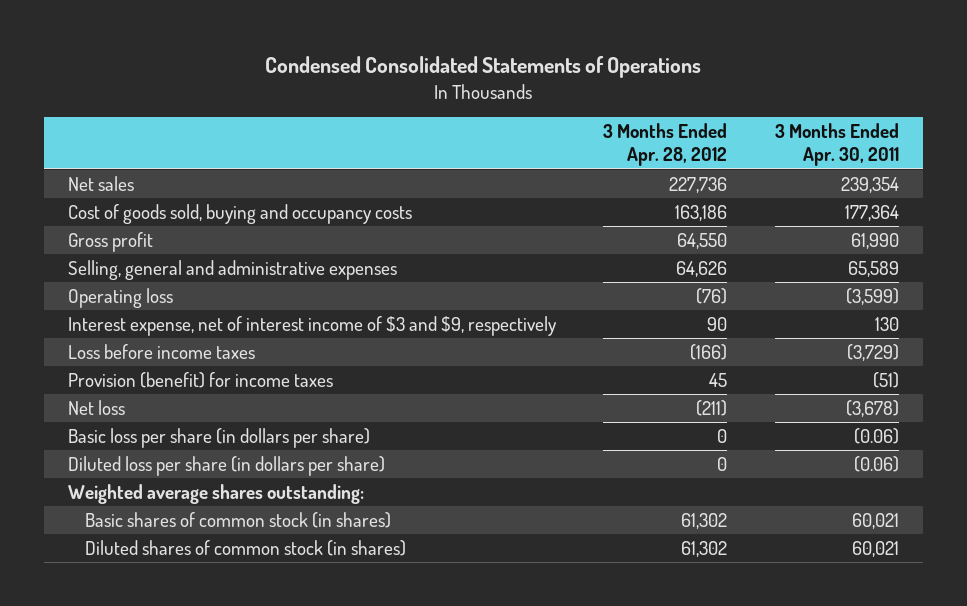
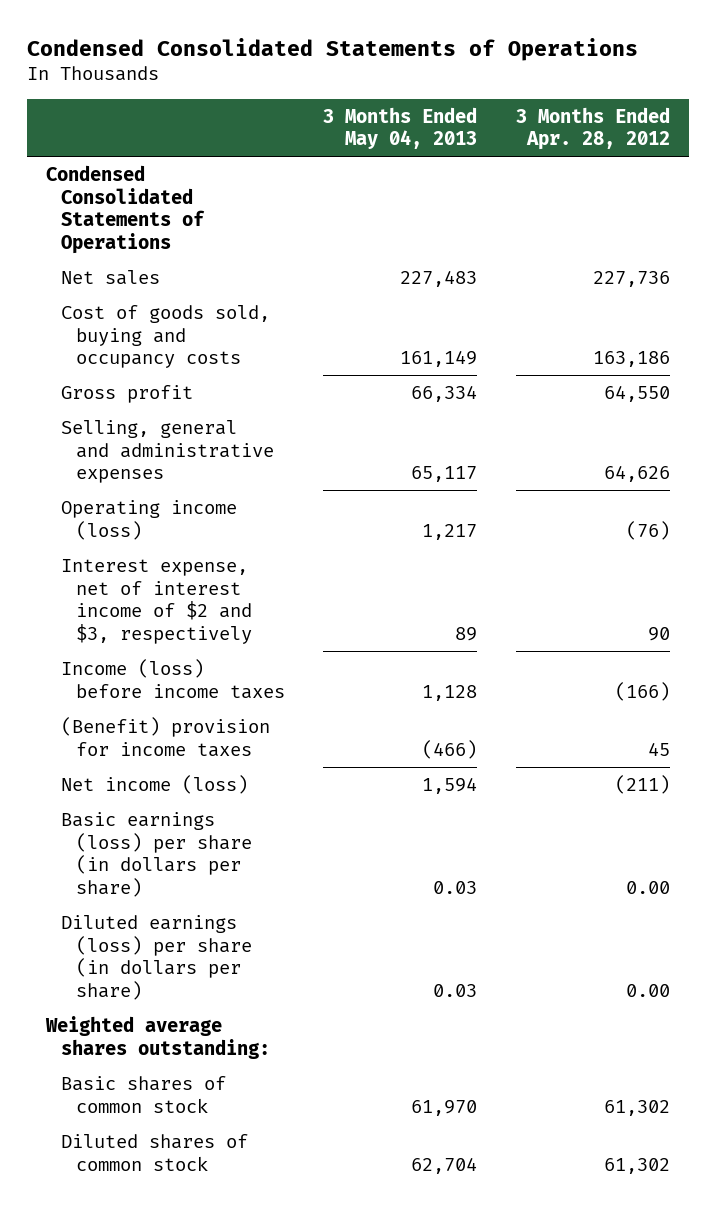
[774,123,899,167] 3 Months Ended Apr. 30, 2011 -> none
none -> [323,106,478,150] 3 Months Ended May 04, 2013
none -> [46,164,206,254] Condensed Consolidated Statements of Operations
[67,288,173,309] Operating loss -> [61,499,238,540] Operating income (loss)
[67,316,557,337] Interest expense, net of interest income of $3 and $9, respectively -> [61,558,253,644] Interest expense, net of interest income of $2 and $3, respectively
[67,344,255,360] Loss before income taxes -> [61,658,286,699] Income (loss) before income taxes
[67,372,333,389] Provision (benefit) for income taxes -> [61,716,271,757] (Benefit) provision for income taxes
[67,400,125,416] Net loss -> [61,774,249,794] Net income (loss)
[67,428,370,449] Basic loss per share (in dollars per share) -> [61,811,253,897] Basic earnings (loss) per share (in dollars per share)
[717,429,728,444] 0 -> [625,880,670,894] 0.00
[67,456,385,477] Diluted loss per share (in dollars per share) -> [61,914,253,1000] Diluted earnings (loss) per share (in dollars per share)
[717,457,728,472] 0 -> [625,983,670,997] 0.00
[85,512,392,529] Basic shares of common stock (in shares) -> [61,1075,227,1113] Basic shares of common stock
[85,540,407,557] Diluted shares of common stock (in shares) -> [61,1133,249,1171] Diluted shares of common stock

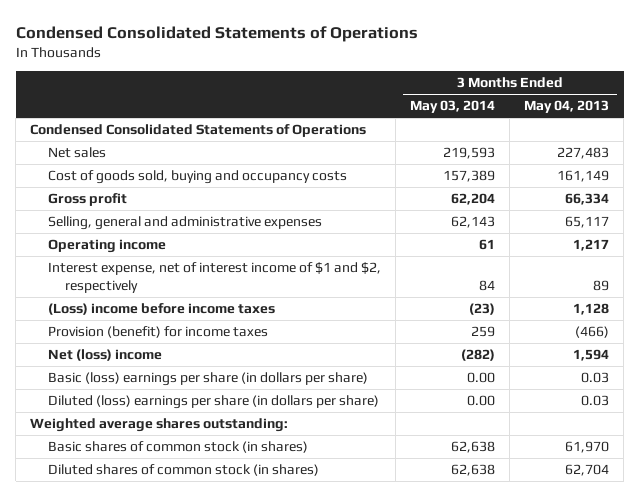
[515,106,670,151] 3 Months Ended Apr. 28, 2012 -> none
none -> [410,100,496,114] May 03, 2014
[61,499,238,540] Operating income (loss) -> [47,239,166,254] Operating income
[61,558,253,644] Interest expense, net of interest income of $2 and $3, respectively -> [47,262,381,294] Interest expense, net of interest income of $1 and $2, respectively
[61,658,286,699] Income (loss) before income taxes -> [47,303,275,316] (Loss) income before income taxes
[61,716,271,757] (Benefit) provision for income taxes -> [47,326,268,339] Provision (benefit) for income taxes
[61,774,249,794] Net income (loss) -> [47,349,162,362] Net (loss) income
[61,811,253,897] Basic earnings (loss) per share (in dollars per share) -> [47,372,368,387] Basic (loss) earnings per share (in dollars per share)
[61,914,253,1000] Diluted earnings (loss) per share (in dollars per share) -> [47,395,379,410] Diluted (loss) earnings per share (in dollars per share)
[61,1075,227,1113] Basic shares of common stock -> [47,441,308,454] Basic shares of common stock (in shares)
[61,1133,249,1171] Diluted shares of common stock -> [47,464,319,477] Diluted shares of common stock (in shares)

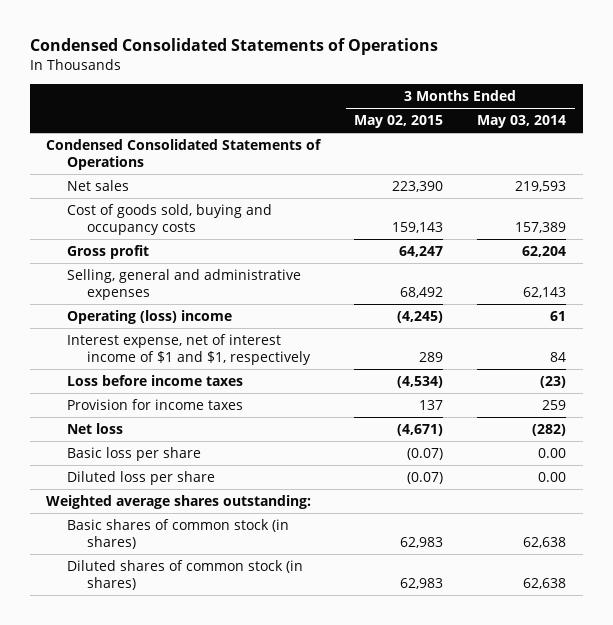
[524,100,610,114] May 04, 2013 -> none
none -> [354,115,444,129] May 02, 2015
[47,239,166,254] Operating income -> [66,310,232,325] Operating (loss) income
[47,262,381,294] Interest expense, net of interest income of $1 and $2, respectively -> [66,334,312,366] Interest expense, net of interest income of $1 and $1, respectively
[47,303,275,316] (Loss) income before income taxes -> [66,375,243,387] Loss before income taxes
[47,326,268,339] Provision (benefit) for income taxes -> [66,399,243,411] Provision for income taxes
[47,349,162,362] Net (loss) income -> [66,423,123,435] Net loss
[47,372,368,387] Basic (loss) earnings per share (in dollars per share) -> [66,447,201,462] Basic loss per share
[47,395,379,410] Diluted (loss) earnings per share (in dollars per share) -> [66,471,215,486] Diluted loss per share

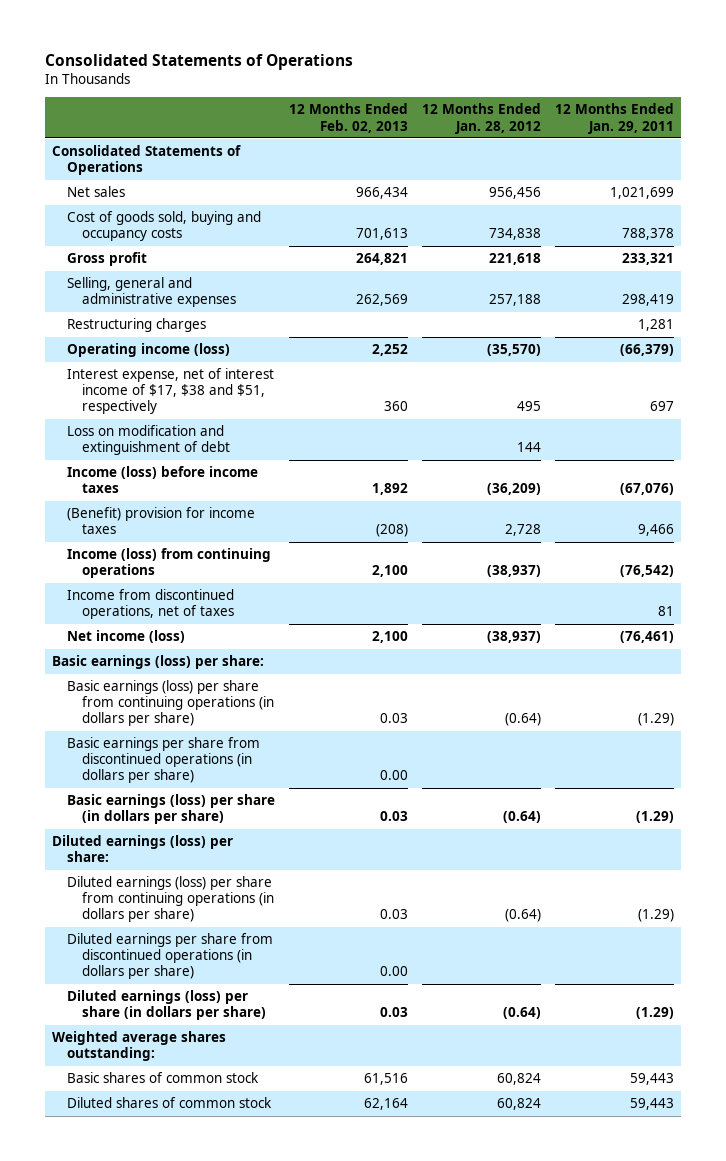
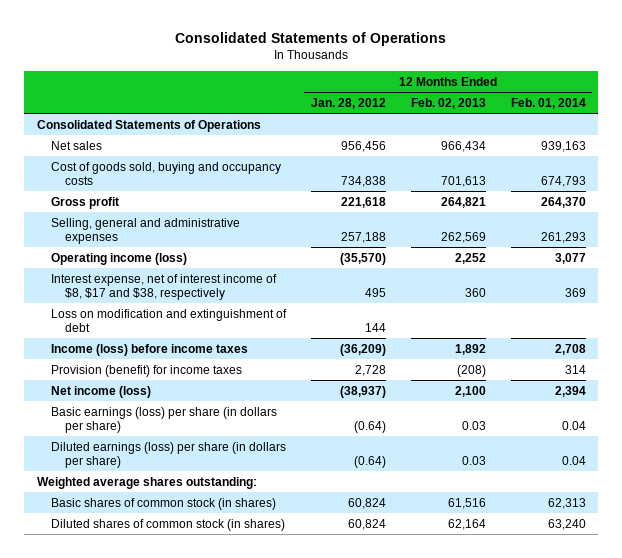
[555,103,675,134] 12 Months Ended Jan. 29, 2011 -> none
none -> [510,98,586,110] Feb. 01, 2014
[66,318,206,333] Restructuring charges -> none
[66,368,274,415] Interest expense, net of interest income of $17, $38 and $51, respectively -> [50,273,277,300] Interest expense, net of interest income of $8, $17 and $38, respectively
[66,548,271,579] Income (loss) from continuing operations -> none
[66,589,234,620] Income from discontinued operations, net of taxes -> none
[66,507,255,535] (Benefit) provision for income taxes -> [50,364,242,377] Provision (benefit) for income taxes
[52,655,265,670] Basic earnings (loss) per share: -> none
[66,680,274,727] Basic earnings (loss) per share from continuing operations (in dollars per share) -> none
[66,737,260,784] Basic earnings per share from discontinued operations (in dollars per share) -> none
[52,835,234,863] Diluted earnings (loss) per share: -> none
[66,876,274,923] Diluted earnings (loss) per share from continuing operations (in dollars per share) -> none
[66,933,273,980] Diluted earnings per share from discontinued operations (in dollars per share) -> none
[66,1072,259,1084] Basic shares of common stock -> [50,497,276,510] Basic shares of common stock (in shares)
[66,1097,272,1109] Diluted shares of common stock -> [50,518,285,531] Diluted shares of common stock (in shares)

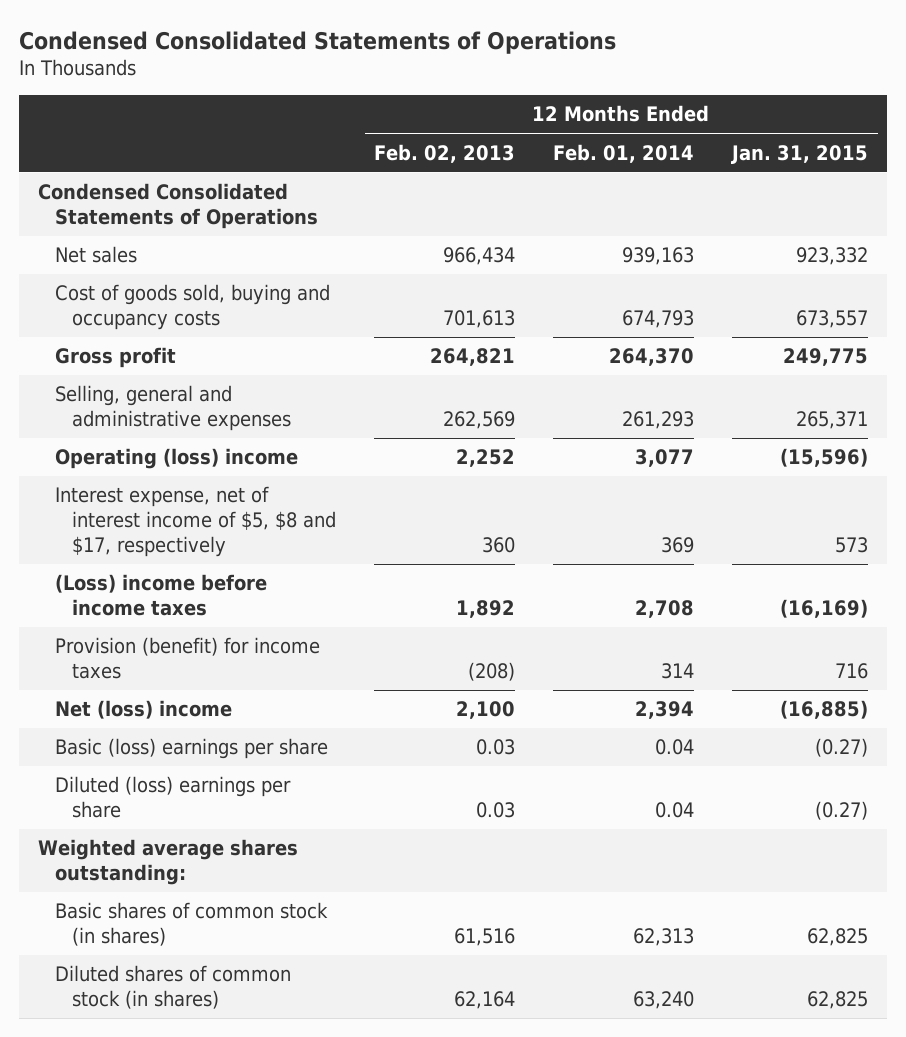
[175,31,447,46] Consolidated Statements of Operations -> [18,30,616,54] Condensed Consolidated Statements of Operations
[310,98,386,110] Jan. 28, 2012 -> none
none -> [731,144,869,164] Jan. 31, 2015
[36,119,261,132] Consolidated Statements of Operations -> [37,183,318,230] Condensed Consolidated Statements of Operations
[50,308,287,332] Loss on modification and extinguishment of debt -> none
[50,252,187,265] Operating income (loss) -> [54,448,298,470] Operating (loss) income
[50,273,277,300] Interest expense, net of interest income of $8, $17 and $38, respectively -> [54,486,337,558] Interest expense, net of interest income of $5, $8 and $17, respectively
[50,343,248,356] Income (loss) before income taxes -> [54,574,267,617] (Loss) income before income taxes
[50,385,151,398] Net income (loss) -> [54,700,232,720] Net (loss) income
[50,406,277,433] Basic earnings (loss) per share (in dollars per share) -> [54,738,328,760] Basic (loss) earnings per share
[50,441,286,468] Diluted earnings (loss) per share (in dollars per share) -> [54,776,291,819] Diluted (loss) earnings per share

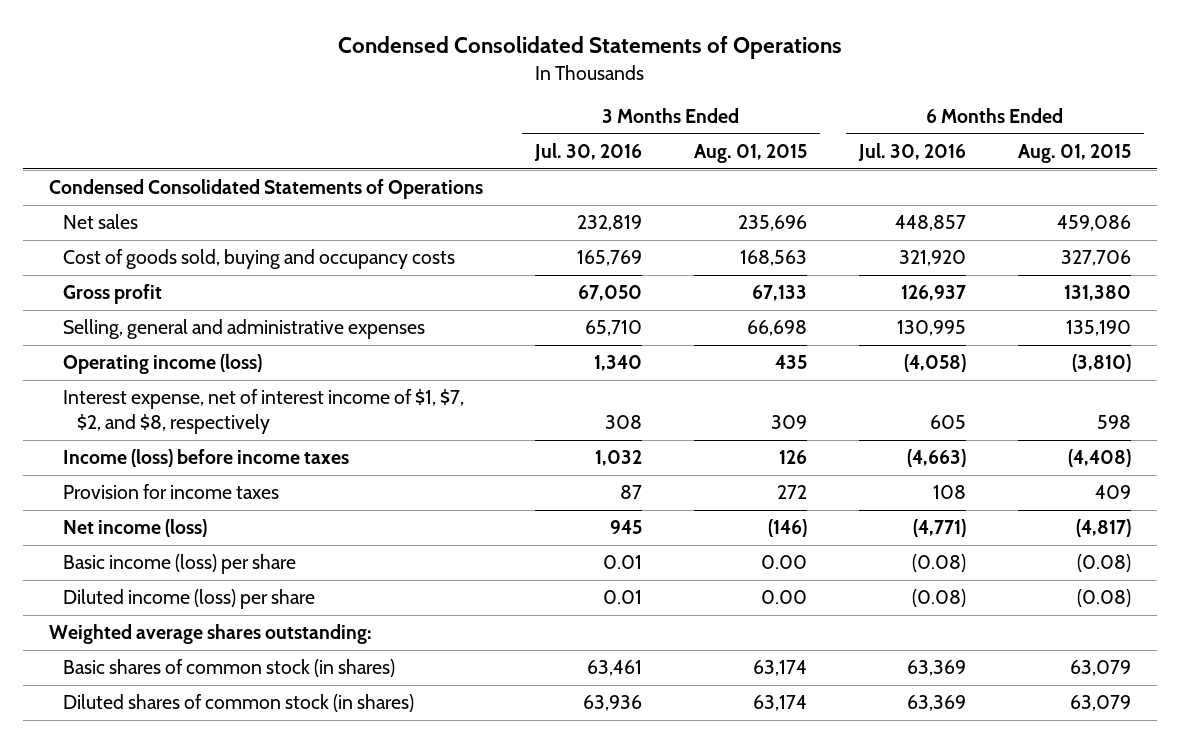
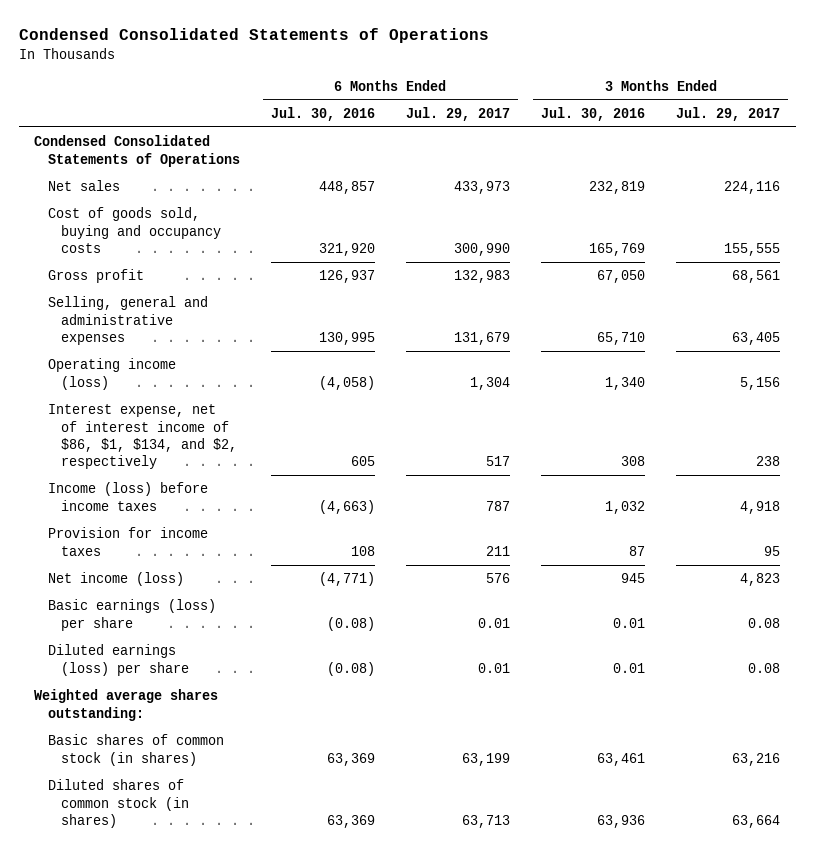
[694,143,808,163] Aug. 01, 2015 -> none
[1018,143,1132,163] Aug. 01, 2015 -> none
none -> [406,106,511,121] Jul. 29, 2017
none -> [676,106,781,121] Jul. 29, 2017
[62,389,464,434] Interest expense, net of interest income of $1, $7, $2, and $8, respectively -> [47,404,238,470] Interest expense, net of interest income of $86, $1, $134, and $2, respectively
[62,554,296,575] Basic income (loss) per share -> [47,599,216,631] Basic earnings (loss) per share
[62,589,315,610] Diluted income (loss) per share -> [47,644,190,676] Diluted earnings (loss) per share

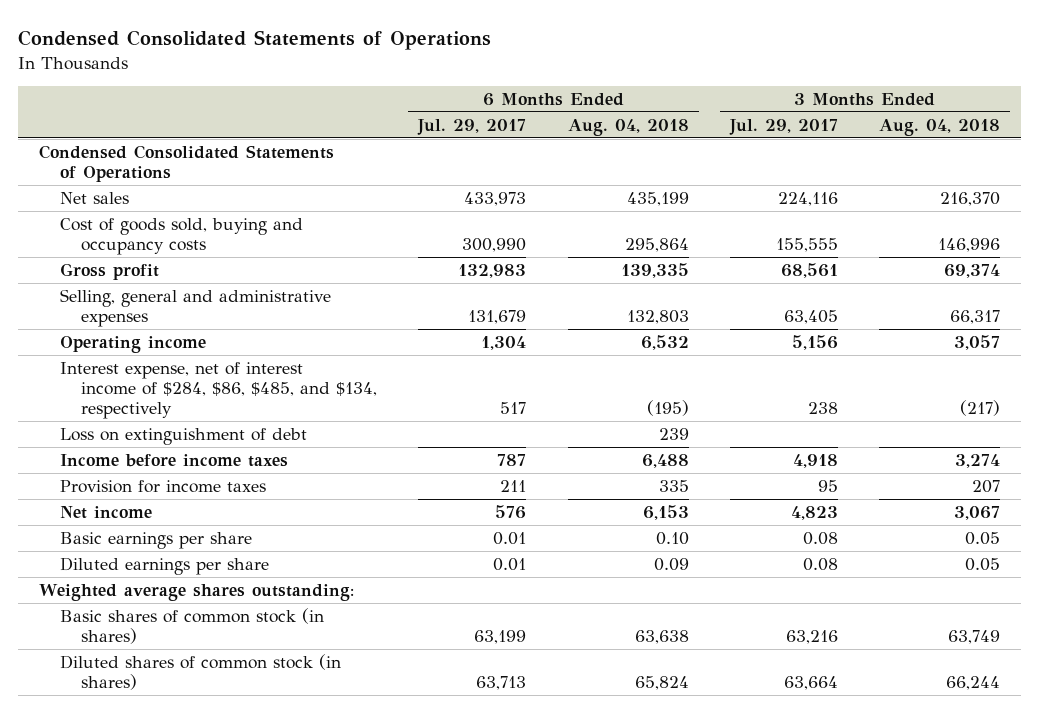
[270,106,375,121] Jul. 30, 2016 -> none
[541,106,646,121] Jul. 30, 2016 -> none
none -> [567,118,689,136] Aug. 04, 2018
none -> [879,118,1001,136] Aug. 04, 2018
[47,358,176,390] Operating income (loss) -> [59,335,206,353] Operating income
[47,404,238,470] Interest expense, net of interest income of $86, $1, $134, and $2, respectively -> [59,361,378,420] Interest expense, net of interest income of $284, $86, $485, and $134, respectively
none -> [59,427,307,445] Loss on extinguishment of debt
[47,482,208,511] Income (loss) before income taxes -> [59,453,288,467] Income before income taxes
[47,572,184,587] Net income (loss) -> [59,505,152,519] Net income
[47,599,216,631] Basic earnings (loss) per share -> [59,531,252,549] Basic earnings per share
[47,644,190,676] Diluted earnings (loss) per share -> [59,556,269,575] Diluted earnings per share

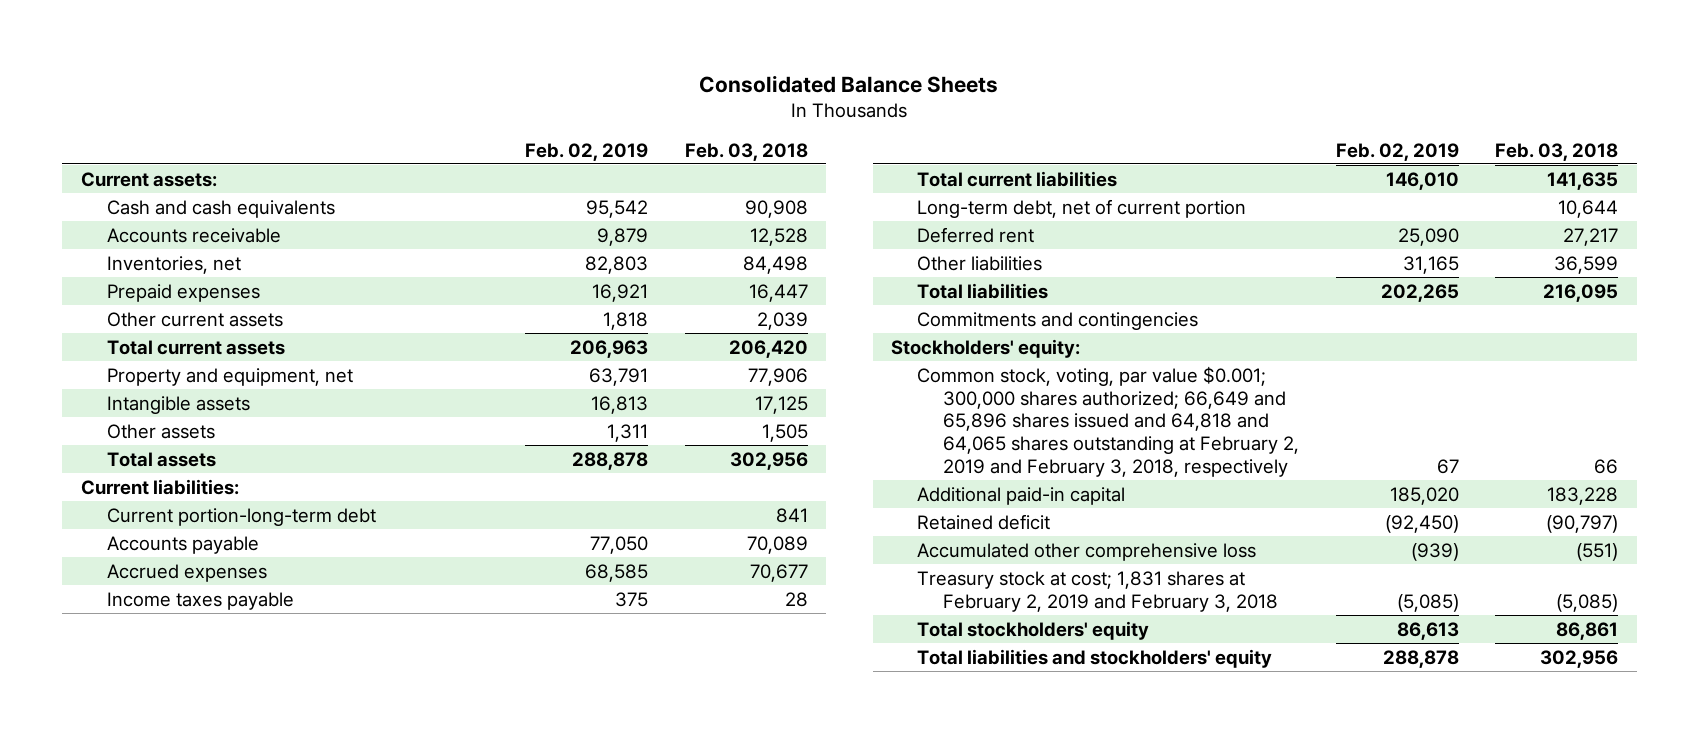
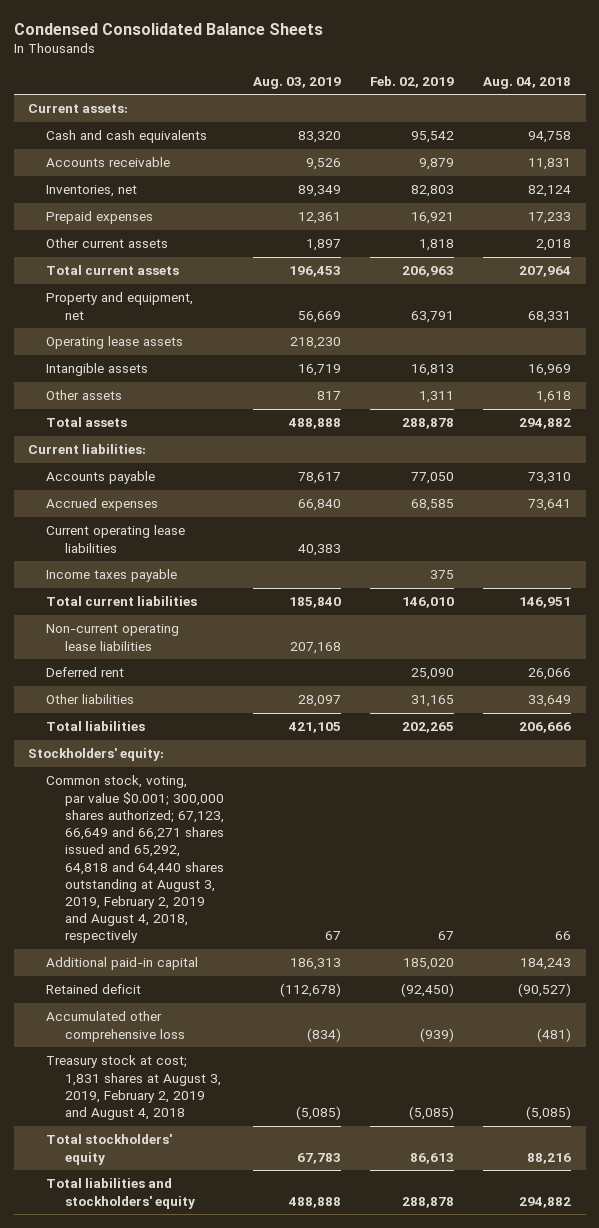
[699,74,999,93] Consolidated Balance Sheets -> [13,22,323,35] Condensed Consolidated Balance Sheets
[684,142,808,161] Feb. 03, 2018 -> none
none -> [252,76,341,89] Aug. 03, 2019
none -> [483,76,572,89] Aug. 04, 2018
none -> [46,336,184,350] Operating lease assets
[106,507,376,526] Current portion-long-term debt -> none
none -> [46,525,186,553] Current operating lease liabilities
[917,198,1247,218] Long-term debt, net of current portion -> none
none -> [46,624,180,651] Non-current operating lease liabilities
[917,311,1199,330] Commitments and contingencies -> none
[917,365,1300,478] Common stock, voting, par value $0.001; 300,000 shares authorized; 66,649 and 65,896 shares issued and 64,818 and 64,065 shares outstanding at February 2, 2019 and February 3, 2018, respectively -> [46,775,224,944] Common stock, voting, par value $0.001; 300,000 shares authorized; 67,123, 66,649 and 66,271 shares issued and 65,292, 64,818 and 64,440 shares outstanding at August 3, 2019, February 2, 2019 and August 4, 2018, respectively
[917,570,1279,612] Treasury stock at cost; 1,831 shares at February 2, 2019 and February 3, 2018 -> [46,1055,221,1121] Treasury stock at cost; 1,831 shares at August 3, 2019, February 2, 2019 and August 4, 2018

